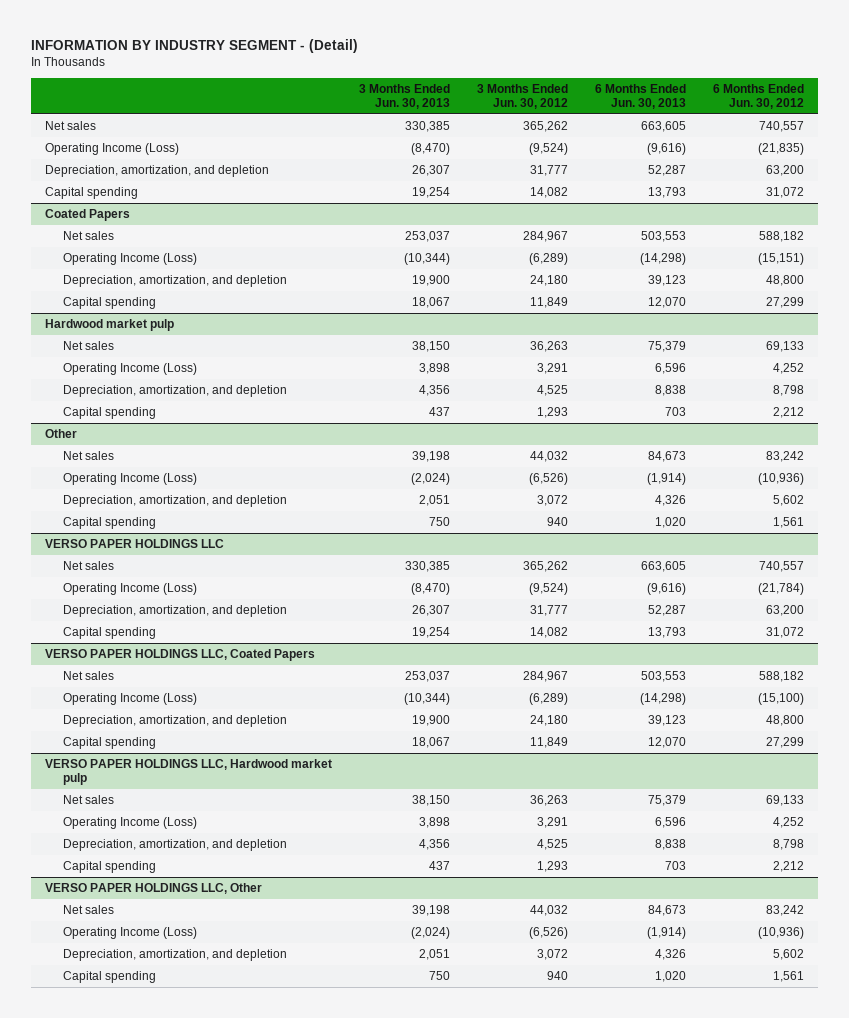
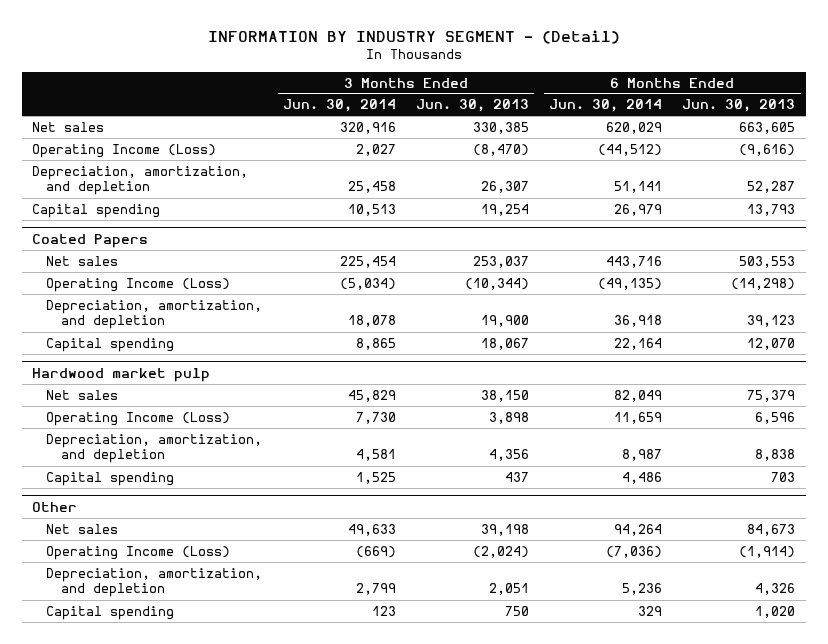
[477,83,569,109] 3 Months Ended Jun. 30, 2012 -> none
[713,83,805,109] 6 Months Ended Jun. 30, 2012 -> none
none -> [282,99,396,113] Jun. 30, 2014
none -> [549,99,663,113] Jun. 30, 2014
[44,539,224,549] VERSO PAPER HOLDINGS LLC -> none
[63,561,115,571] Net sales -> none
[63,583,198,596] Operating Income (Loss) -> none
[63,605,288,618] Depreciation, amortization, and depletion -> none
[63,627,157,640] Capital spending -> none
[44,649,315,662] VERSO PAPER HOLDINGS LLC, Coated Papers -> none
[63,671,115,681] Net sales -> none
[63,693,198,706] Operating Income (Loss) -> none
[63,715,288,728] Depreciation, amortization, and depletion -> none
[63,737,157,750] Capital spending -> none
[44,759,332,785] VERSO PAPER HOLDINGS LLC, Hardwood market pulp -> none
[63,795,115,805] Net sales -> none
[63,817,198,830] Operating Income (Loss) -> none
[63,839,288,852] Depreciation, amortization, and depletion -> none
[63,861,157,874] Capital spending -> none
[44,883,262,895] VERSO PAPER HOLDINGS LLC, Other -> none
[63,905,115,915] Net sales -> none
[63,927,198,940] Operating Income (Loss) -> none
[63,949,288,962] Depreciation, amortization, and depletion -> none
[63,971,157,984] Capital spending -> none

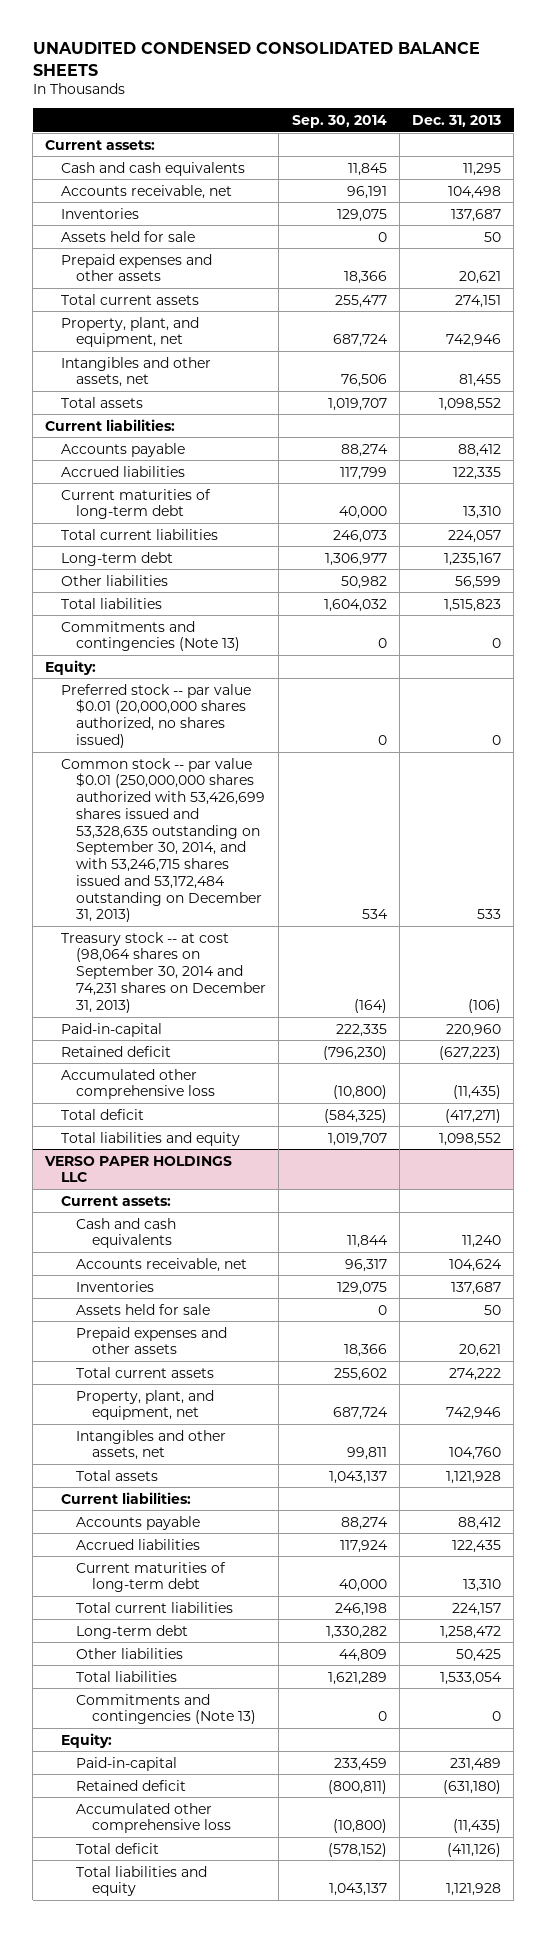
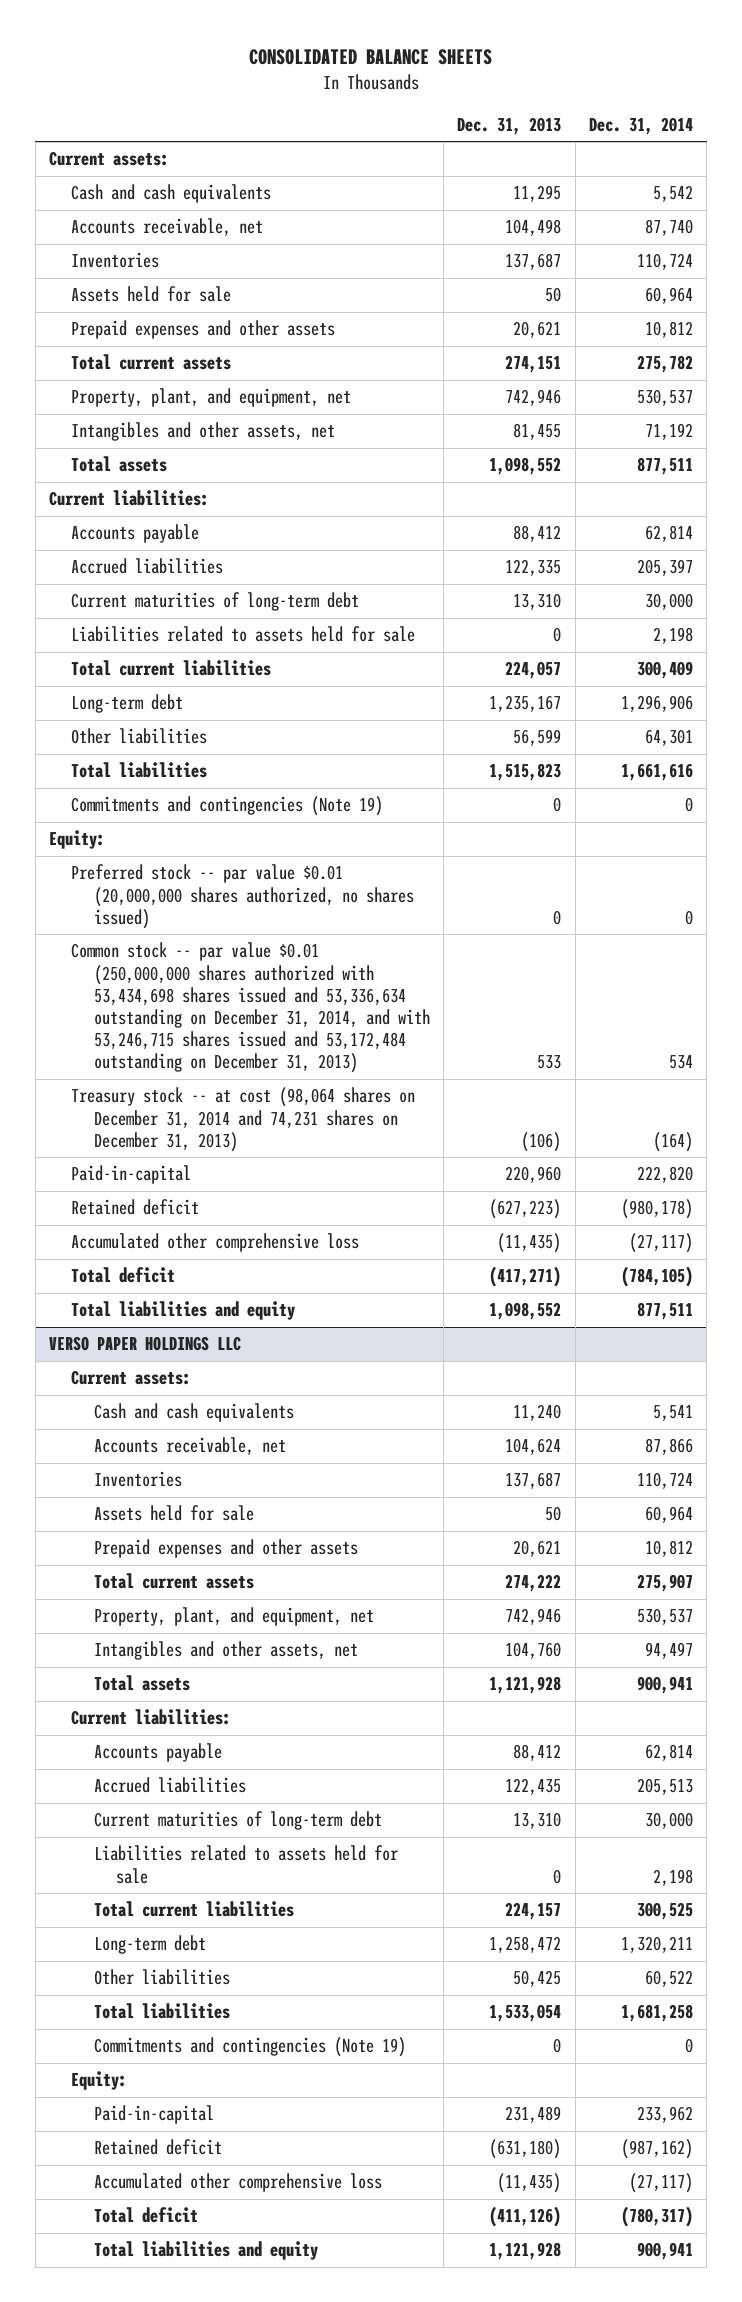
[32,42,480,76] UNAUDITED CONDENSED CONSOLIDATED BALANCE SHEETS -> [248,48,492,65] CONSOLIDATED BALANCE SHEETS
[291,114,387,128] Sep. 30, 2014 -> none
none -> [588,116,693,135] Dec. 31, 2014
none -> [71,626,416,643] Liabilities related to assets held for sale
[60,620,241,652] Commitments and contingencies (Note 13) -> [71,796,384,817] Commitments and contingencies (Note 19)
[60,757,266,923] Common stock -- par value $0.01 (250,000,000 shares authorized with 53,426,699 shares issued and 53,328,635 outstanding on September 30, 2014, and with 53,246,715 shares issued and 53,172,484 outstanding on December 31, 2013) -> [71,942,430,1074] Common stock -- par value $0.01 (250,000,000 shares authorized with 53,434,698 shares issued and 53,336,634 outstanding on December 31, 2014, and with 53,246,715 shares issued and 53,172,484 outstanding on December 31, 2013)
[60,931,267,1013] Treasury stock -- at cost (98,064 shares on September 30, 2014 and 74,231 shares on December 31, 2013) -> [71,1087,416,1152] Treasury stock -- at cost (98,064 shares on December 31, 2014 and 74,231 shares on December 31, 2013)
none -> [93,1845,398,1884] Liabilities related to assets held for sale
[76,1693,256,1725] Commitments and contingencies (Note 13) -> [93,2037,406,2058] Commitments and contingencies (Note 19)

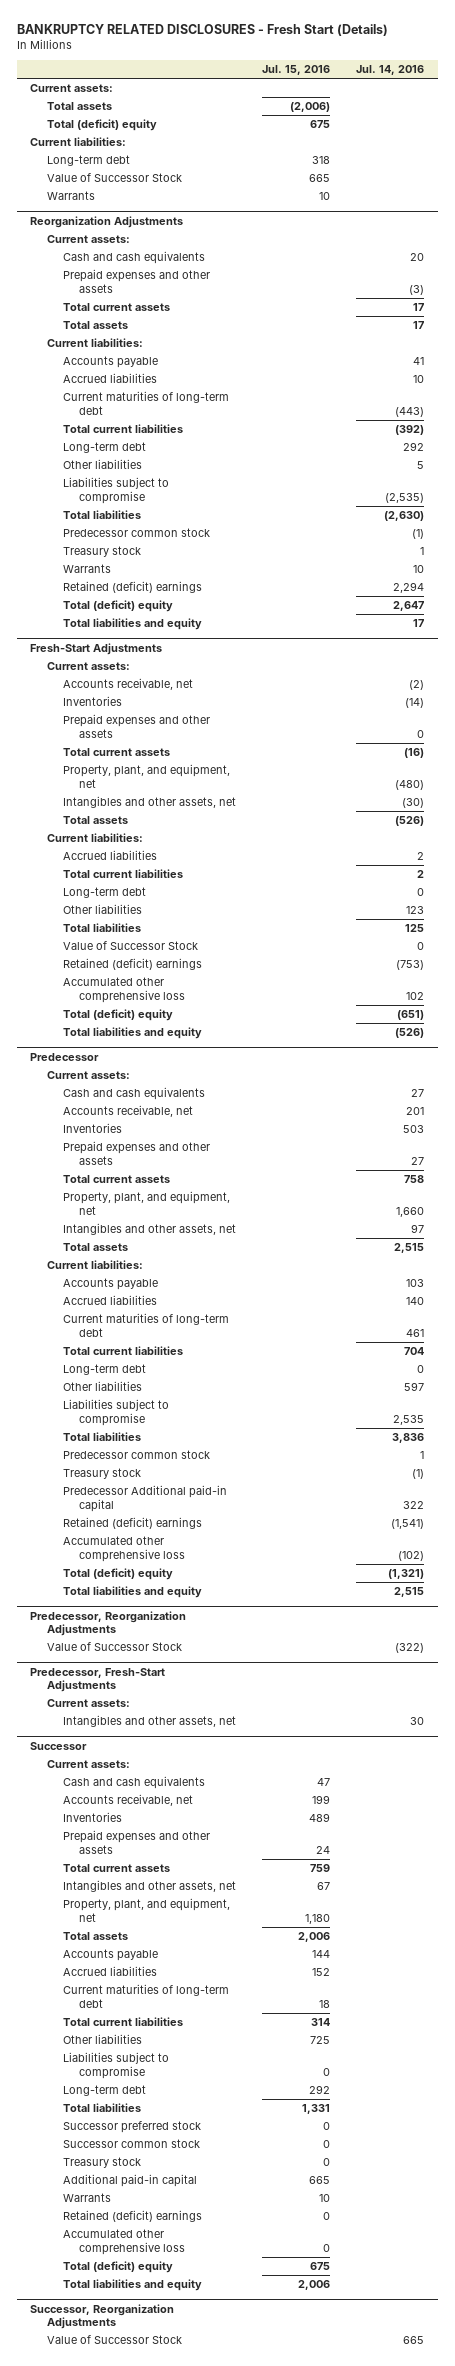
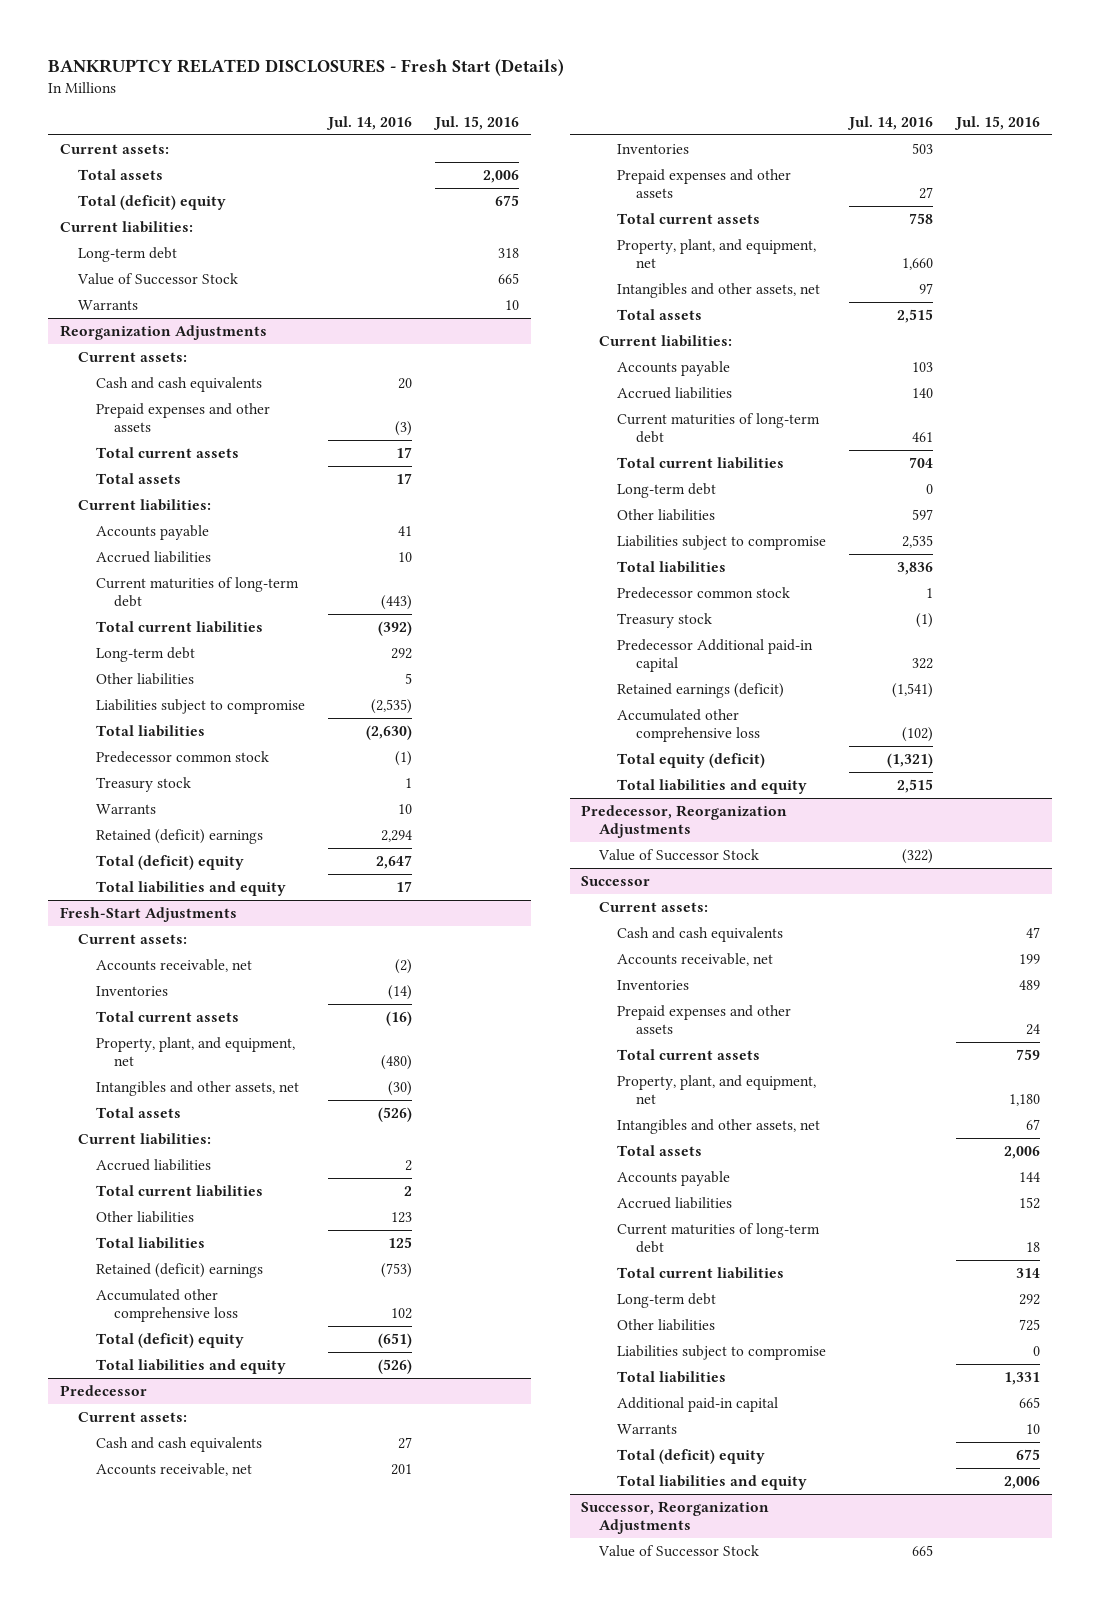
[290,102,331,113] (2,006) -> [483,169,520,183] 2,006
[62,714,210,738] Prepaid expenses and other assets -> none
[62,887,146,899] Long-term debt -> none
[62,941,198,951] Value of Successor Stock -> none
[62,1517,202,1530] Retained (deficit) earnings -> [617,682,785,698] Retained earnings (deficit)
[62,1568,173,1581] Total (deficit) equity -> [617,752,766,768] Total equity (deficit)
[30,1667,166,1693] Predecessor, Fresh-Start Adjustments -> none
[46,1699,130,1708] Current assets: -> none
[62,1715,236,1728] Intangibles and other assets, net -> none
[62,1880,236,1893] Intangibles and other assets, net -> [617,1118,821,1134] Intangibles and other assets, net
[62,2085,146,2097] Long-term debt -> [617,1292,717,1308] Long-term debt
[62,2121,201,2134] Successor preferred stock -> none
[62,2139,200,2149] Successor common stock -> none
[62,2157,141,2169] Treasury stock -> none
[62,2210,202,2223] Retained (deficit) earnings -> none
[62,2229,186,2255] Accumulated other comprehensive loss -> none

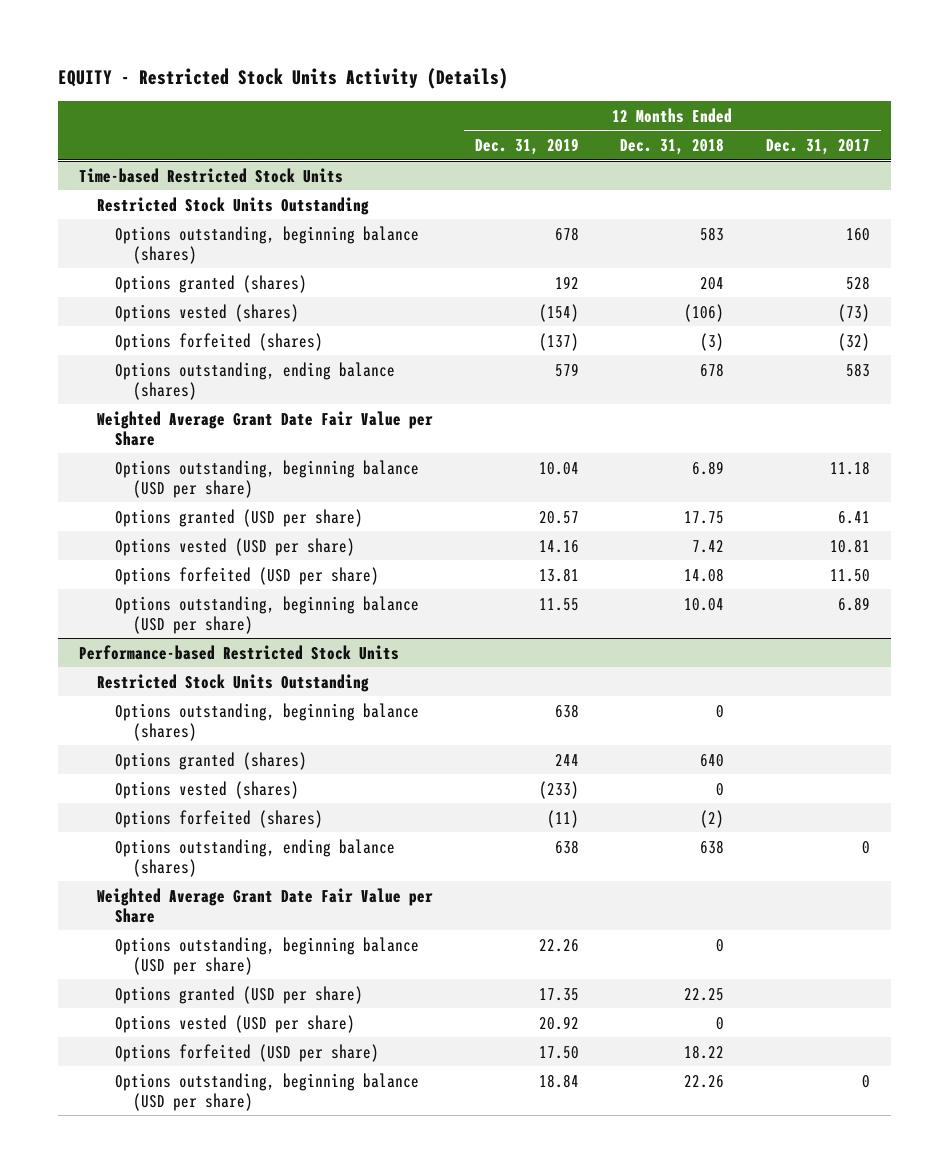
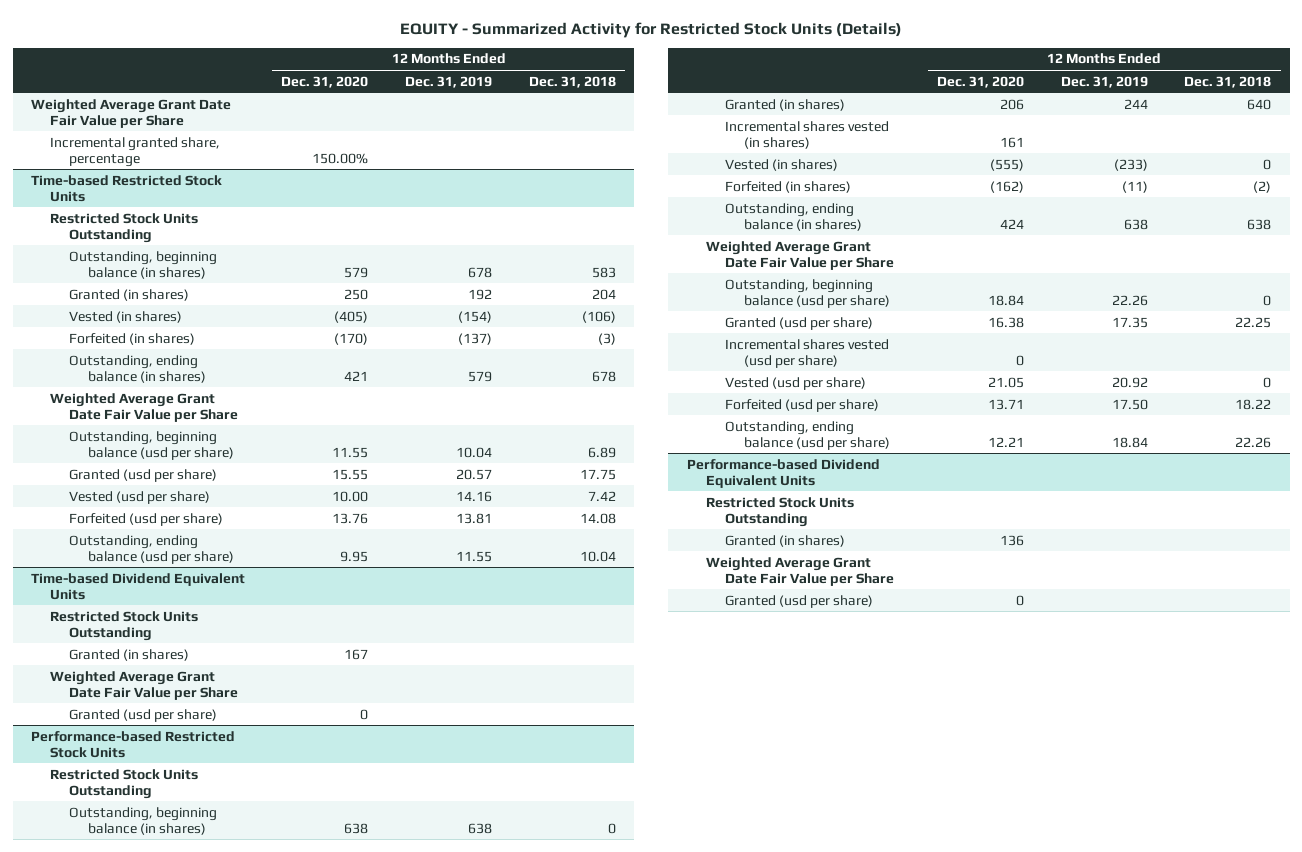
[57,68,508,90] EQUITY - Restricted Stock Units Activity (Details) -> [400,22,903,39] EQUITY - Summarized Activity for Restricted Stock Units (Details)
[766,138,871,155] Dec. 31, 2017 -> none
none -> [281,75,369,88] Dec. 31, 2020
none -> [30,98,231,128] Weighted Average Grant Date Fair Value per Share
none -> [49,136,220,167] Incremental granted share, percentage
[114,225,419,264] Options outstanding, beginning balance (shares) -> [69,250,218,279] Outstanding, beginning balance (in shares)
[114,274,307,293] Options granted (shares) -> [69,288,190,301] Granted (in shares)
[114,303,299,322] Options vested (shares) -> [69,310,183,323] Vested (in shares)
[114,332,323,351] Options forfeited (shares) -> [69,332,196,345] Forfeited (in shares)
[114,361,395,400] Options outstanding, ending balance (shares) -> [69,354,207,383] Outstanding, ending balance (in shares)
[114,459,419,498] Options outstanding, beginning balance (USD per share) -> [69,430,235,460] Outstanding, beginning balance (usd per share)
[114,508,363,527] Options granted (USD per share) -> [69,468,218,482] Granted (usd per share)
[114,537,355,556] Options vested (USD per share) -> [69,490,211,504] Vested (usd per share)
[114,566,379,585] Options forfeited (USD per share) -> [69,512,224,526] Forfeited (usd per share)
[114,595,419,634] Options outstanding, beginning balance (USD per share) -> [69,534,235,564] Outstanding, ending balance (usd per share)
none -> [30,572,245,600] Time-based Dividend Equivalent Units
none -> [49,610,198,641] Restricted Stock Units Outstanding
none -> [69,648,190,661] Granted (in shares)
none -> [49,670,239,700] Weighted Average Grant Date Fair Value per Share
none -> [69,708,218,722] Granted (usd per share)
[114,702,419,741] Options outstanding, beginning balance (shares) -> [69,806,218,835] Outstanding, beginning balance (in shares)
[114,751,307,770] Options granted (shares) -> [724,98,845,111] Granted (in shares)
none -> [724,120,889,149] Incremental shares vested (in shares)
[114,780,299,799] Options vested (shares) -> [724,158,838,171] Vested (in shares)
[114,809,323,828] Options forfeited (shares) -> [724,180,851,193] Forfeited (in shares)
[114,838,395,877] Options outstanding, ending balance (shares) -> [724,202,862,231] Outstanding, ending balance (in shares)
[114,936,419,975] Options outstanding, beginning balance (USD per share) -> [724,278,890,308] Outstanding, beginning balance (usd per share)
[114,985,363,1004] Options granted (USD per share) -> [724,316,873,330] Granted (usd per share)
none -> [724,338,889,368] Incremental shares vested (usd per share)
[114,1014,355,1033] Options vested (USD per share) -> [724,376,866,390] Vested (usd per share)
[114,1043,379,1062] Options forfeited (USD per share) -> [724,398,879,412] Forfeited (usd per share)
[114,1072,419,1111] Options outstanding, beginning balance (USD per share) -> [724,420,890,450] Outstanding, ending balance (usd per share)
none -> [686,458,880,488] Performance-based Dividend Equivalent Units
none -> [705,496,854,527] Restricted Stock Units Outstanding
none -> [724,534,845,547] Granted (in shares)
none -> [705,556,894,586] Weighted Average Grant Date Fair Value per Share
none -> [724,594,873,608] Granted (usd per share)

